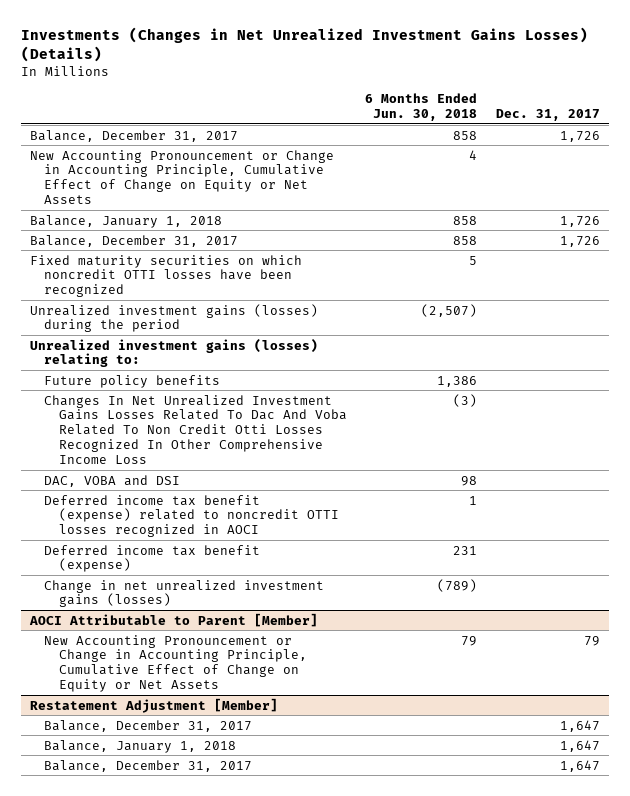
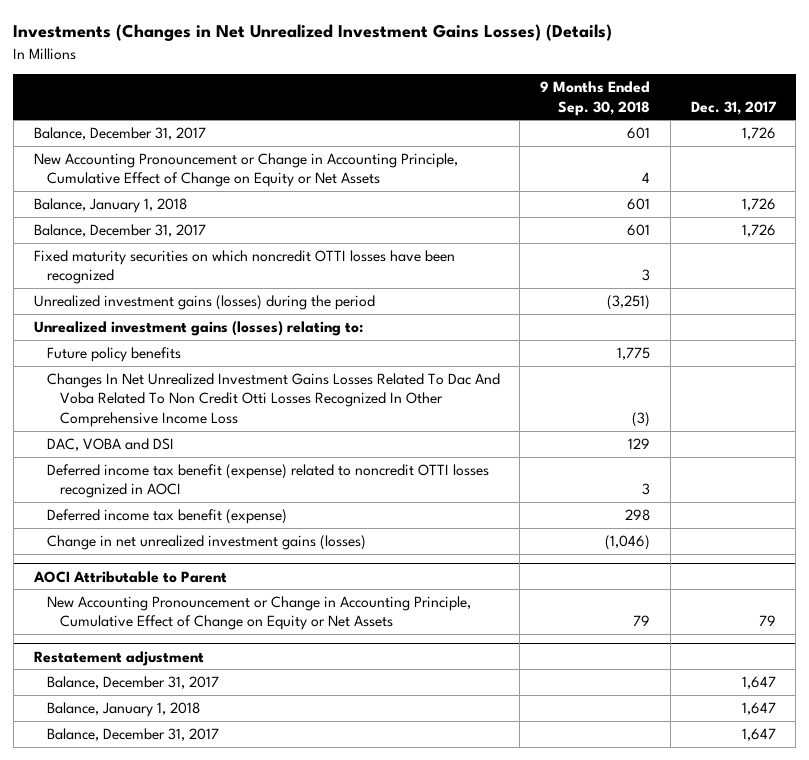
[365,92,478,121] 6 Months Ended Jun. 30, 2018 -> none
none -> [540,81,651,116] 9 Months Ended Sep. 30, 2018
[29,612,319,627] AOCI Attributable to Parent [Member] -> [32,570,227,583] AOCI Attributable to Parent
[30,697,279,713] Restatement Adjustment [Member] -> [33,650,204,666] Restatement adjustment

